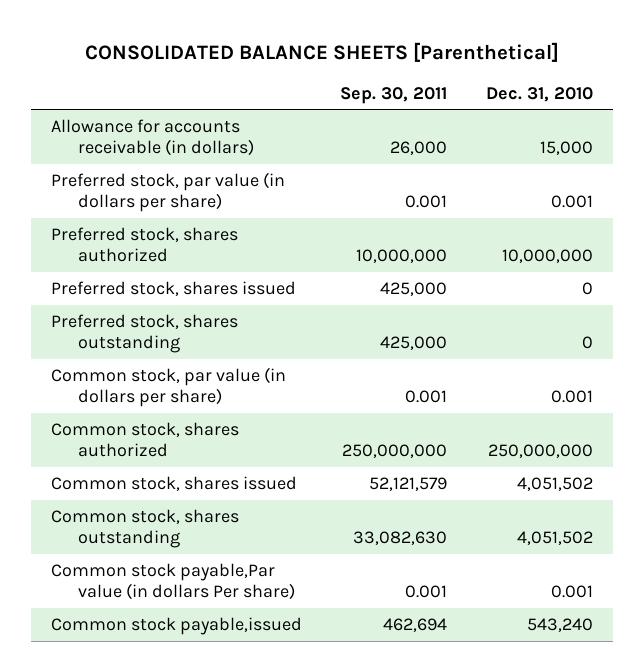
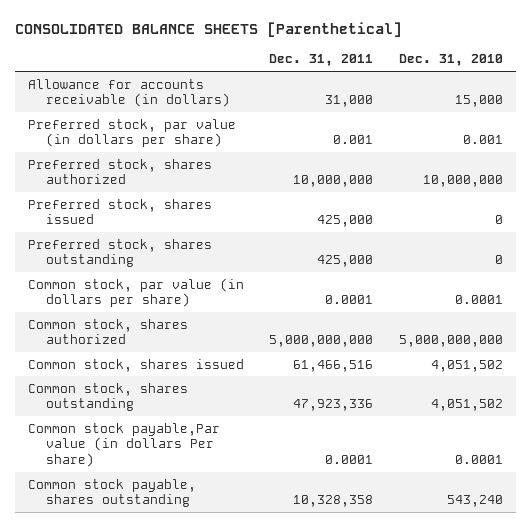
[340,86,448,104] Sep. 30, 2011 -> none
none -> [269,54,374,67] Dec. 31, 2011
[551,390,594,404] 0.001 -> [455,295,504,305] 0.0001
[488,444,594,459] 250,000,000 -> [399,335,504,348] 5,000,000,000
[551,585,594,599] 0.001 -> [455,455,504,465] 0.0001
[50,616,302,635] Common stock payable,issued -> [27,478,196,508] Common stock payable, shares outstanding

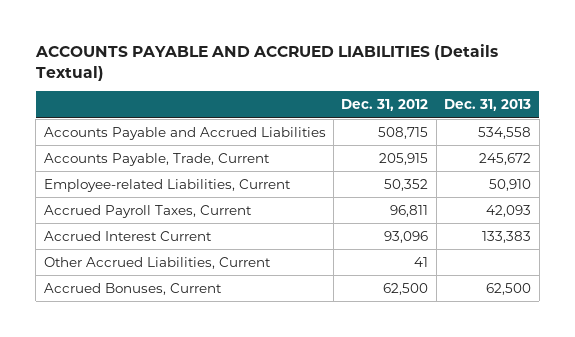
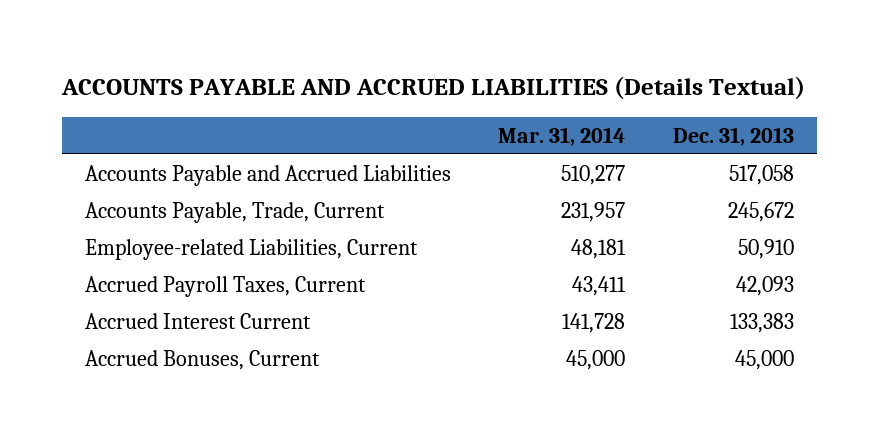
[341,99,429,112] Dec. 31, 2012 -> none
none -> [498,126,626,146] Mar. 31, 2014
[478,126,532,139] 534,558 -> [728,164,794,185] 517,058
[43,256,271,269] Other Accrued Liabilities, Current -> none
[486,282,532,295] 62,500 -> [734,349,794,370] 45,000

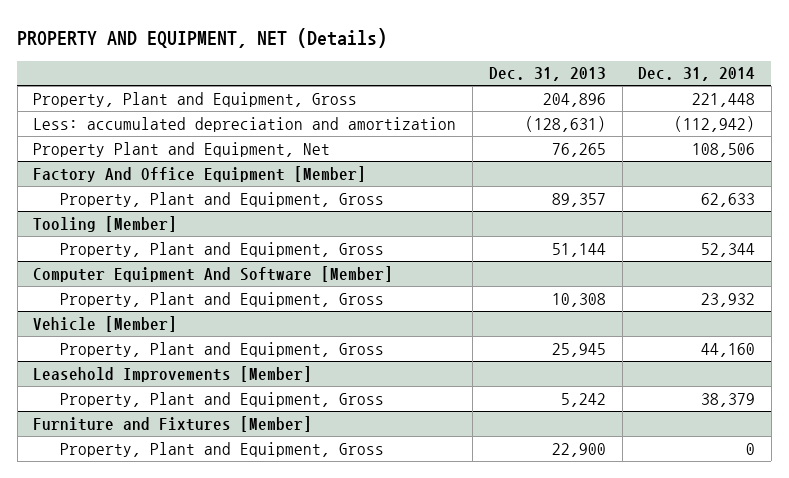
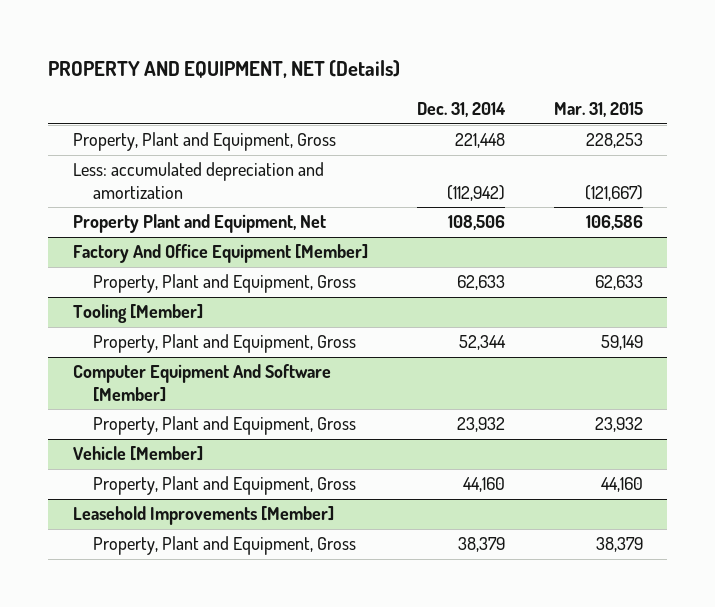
[488,67,606,82] Dec. 31, 2013 -> none
none -> [553,102,643,118] Mar. 31, 2015
[33,415,313,432] Furniture and Fixtures [Member] -> none
[59,441,384,457] Property, Plant and Equipment, Gross -> none

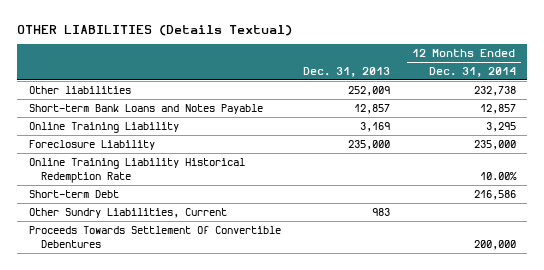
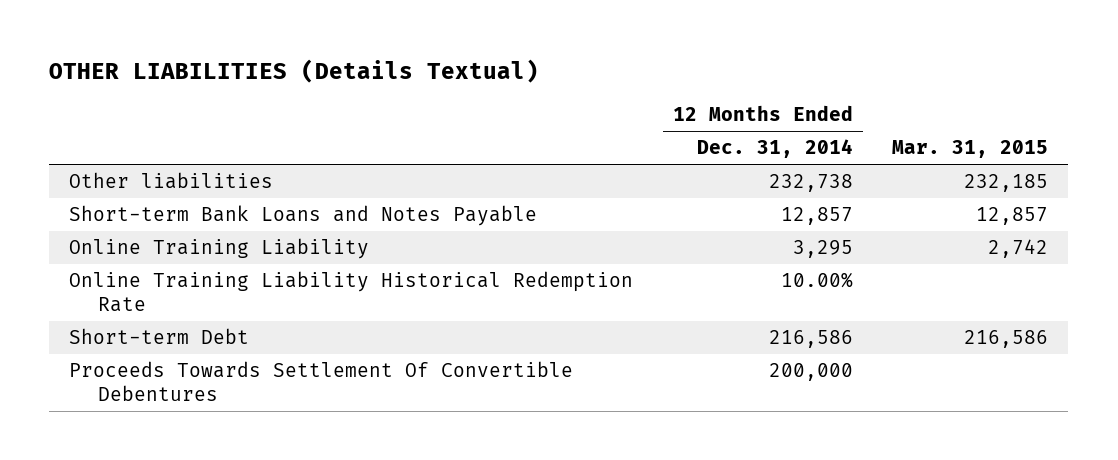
[303,66,391,77] Dec. 31, 2013 -> none
none -> [892,140,1049,159] Mar. 31, 2015
[28,139,155,150] Foreclosure Liability -> none
[28,207,227,218] Other Sundry Liabilities, Current -> none

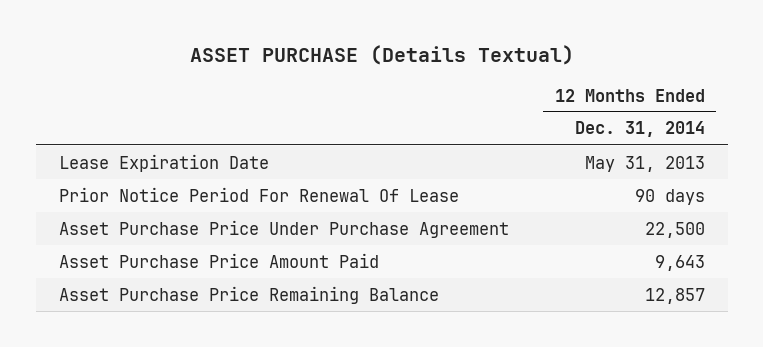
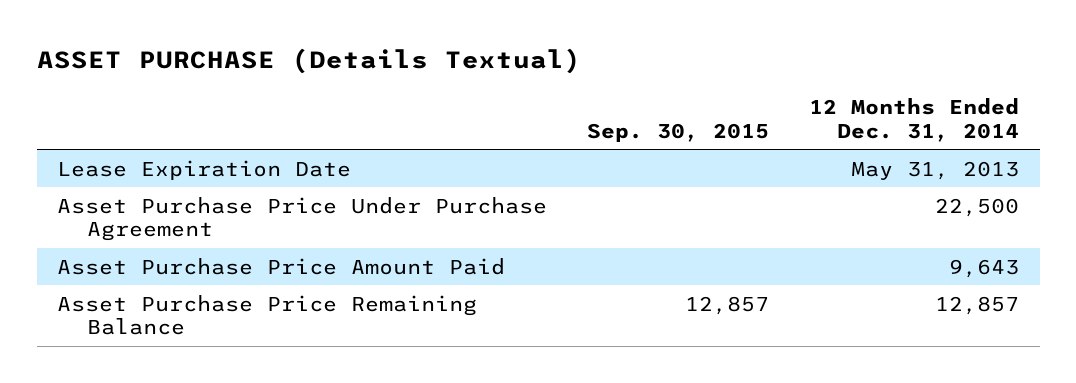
none -> [587,122,770,142] Sep. 30, 2015
[58,186,459,202] Prior Notice Period For Renewal Of Lease -> none

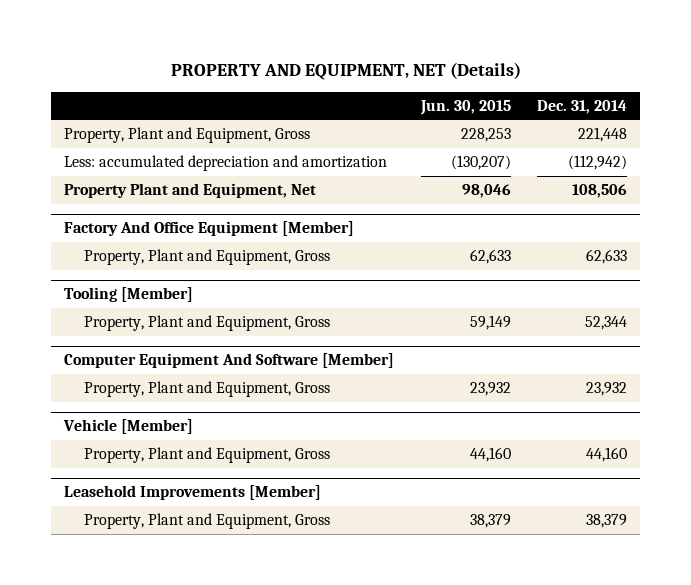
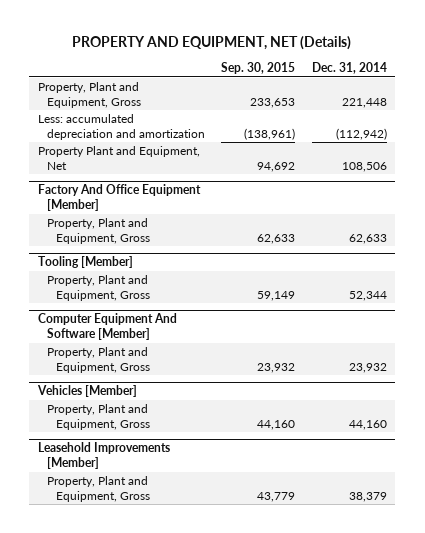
[419,99,511,115] Jun. 30, 2015 -> none
none -> [221,61,296,74] Sep. 30, 2015
[63,419,194,435] Vehicle [Member] -> [36,385,137,398] Vehicles [Member]

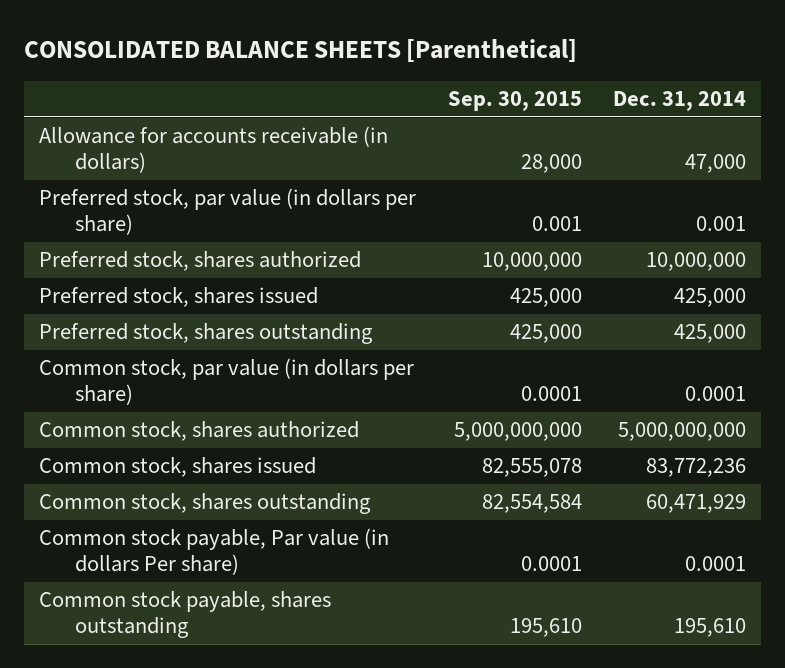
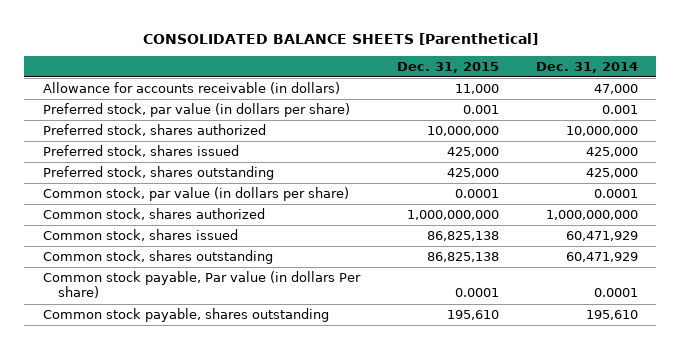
[447,91,582,112] Sep. 30, 2015 -> none
none -> [396,61,499,73] Dec. 31, 2015
[617,422,746,442] 5,000,000,000 -> [545,210,638,221] 1,000,000,000
[645,458,746,478] 83,772,236 -> [565,231,638,242] 60,471,929

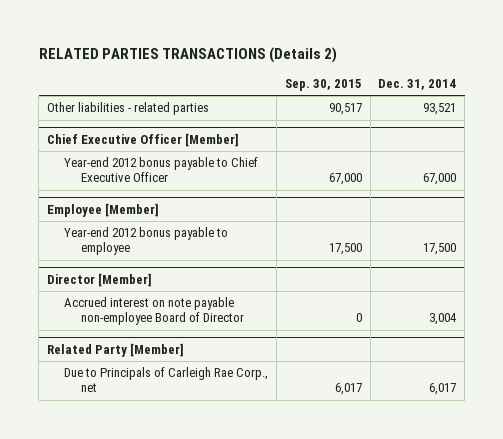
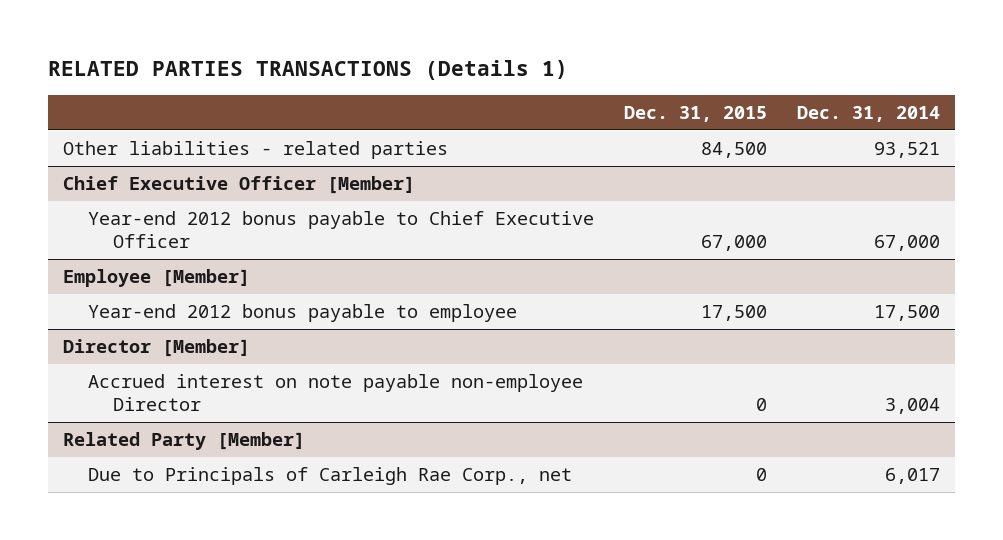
[38,46,337,63] RELATED PARTIES TRANSACTIONS (Details 2) -> [47,60,568,81] RELATED PARTIES TRANSACTIONS (Details 1)
[284,78,362,91] Sep. 30, 2015 -> none
none -> [624,105,768,122] Dec. 31, 2015
[63,297,244,326] Accrued interest on note payable non-employee Board of Director -> [87,374,583,412] Accrued interest on note payable non-employee Director

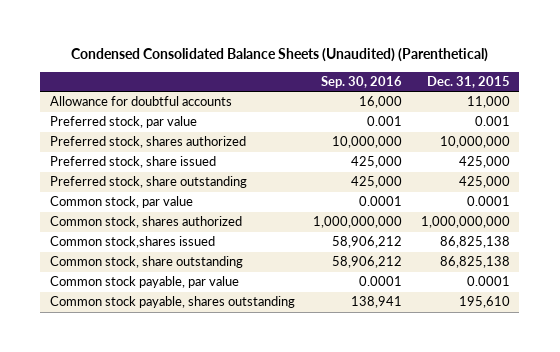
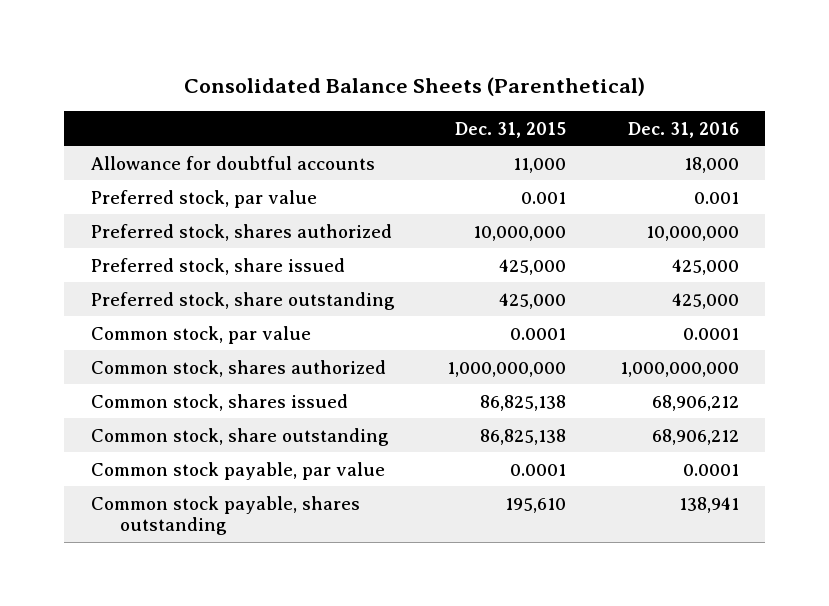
[70,48,488,63] Condensed Consolidated Balance Sheets (Unaudited) (Parenthetical) -> [183,76,645,96] Consolidated Balance Sheets (Parenthetical)
[321,75,403,88] Sep. 30, 2016 -> none
none -> [627,121,739,138] Dec. 31, 2016
[49,236,215,249] Common stock,shares issued -> [90,393,348,411] Common stock, shares issued

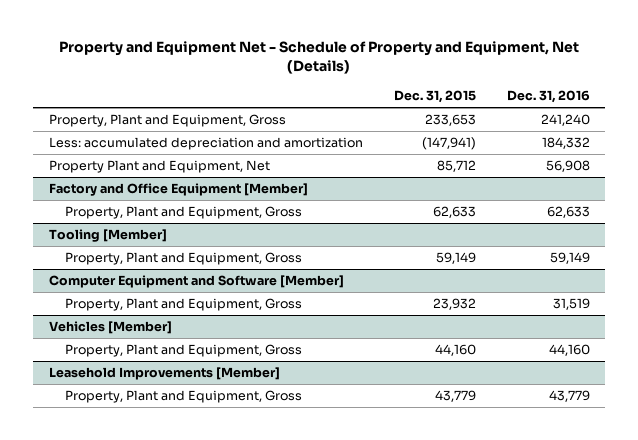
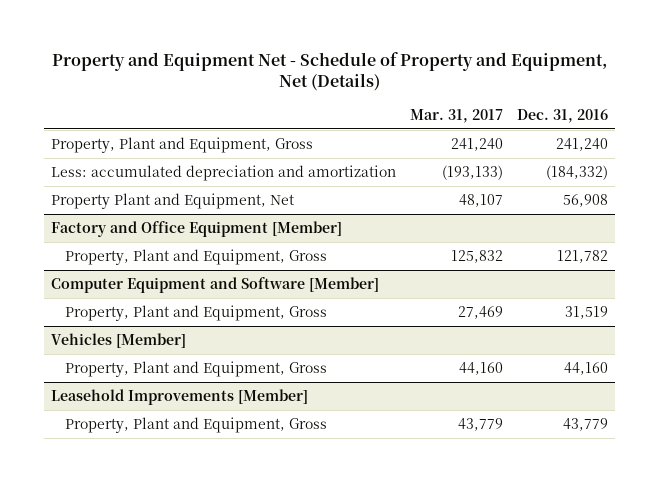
[393,89,476,103] Dec. 31, 2015 -> none
none -> [410,108,504,123] Mar. 31, 2017
[541,137,590,150] 184,332 -> [546,164,609,180] (184,332)
[48,229,167,243] Tooling [Member] -> none
[65,252,303,266] Property, Plant and Equipment, Gross -> none
[546,206,590,219] 62,633 -> [557,249,609,263] 121,782

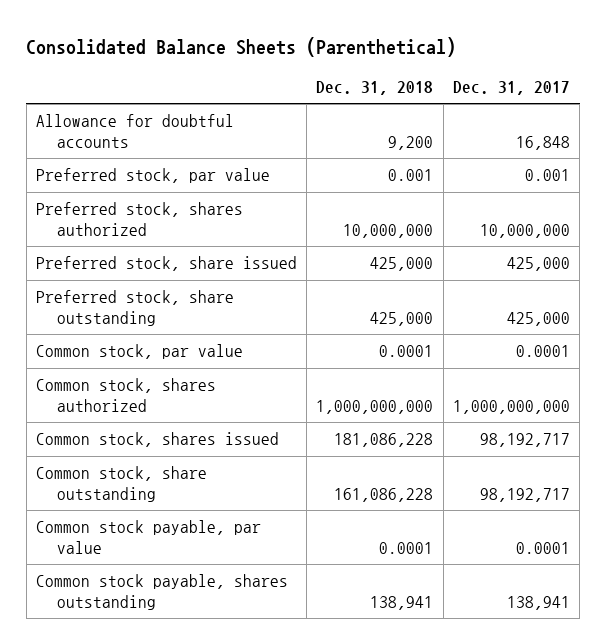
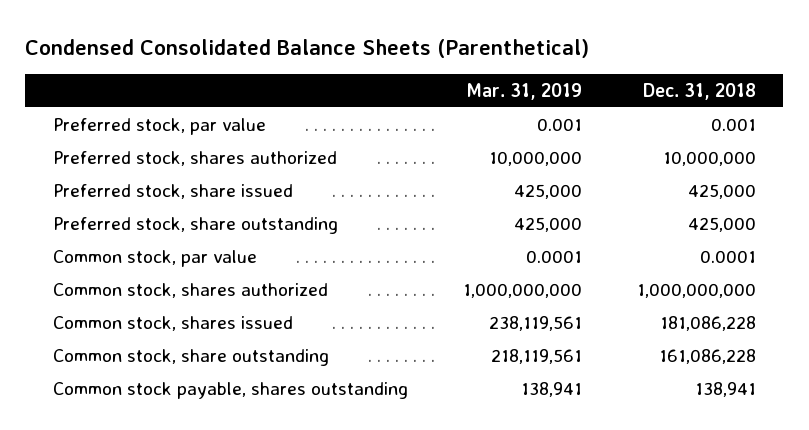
[26,36,457,57] Consolidated Balance Sheets (Parenthetical) -> [25,38,590,58] Condensed Consolidated Balance Sheets (Parenthetical)
[452,80,570,95] Dec. 31, 2017 -> none
none -> [465,82,582,100] Mar. 31, 2019
[36,114,235,148] Allowance for doubtful accounts -> none
[36,520,262,554] Common stock payable, par value -> none

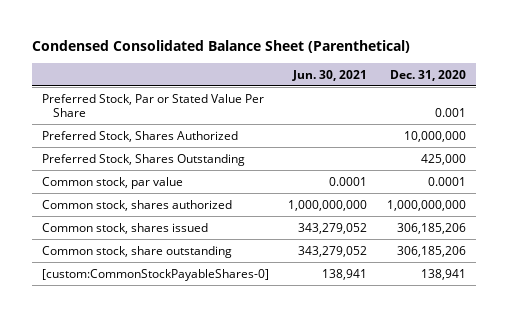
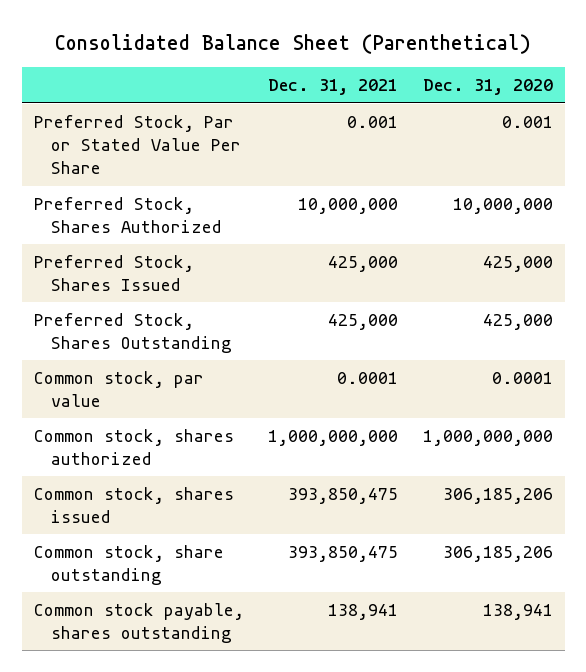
[31,39,410,53] Condensed Consolidated Balance Sheet (Parenthetical) -> [55,33,532,54] Consolidated Balance Sheet (Parenthetical)
[292,69,368,81] Jun. 30, 2021 -> none
none -> [268,79,399,96] Dec. 31, 2021
none -> [33,254,194,291] Preferred Stock, Shares Issued
[41,268,269,281] [custom:CommonStockPayableShares-0] -> [33,602,244,643] Common stock payable, shares outstanding

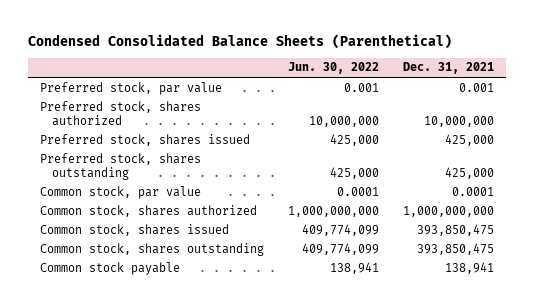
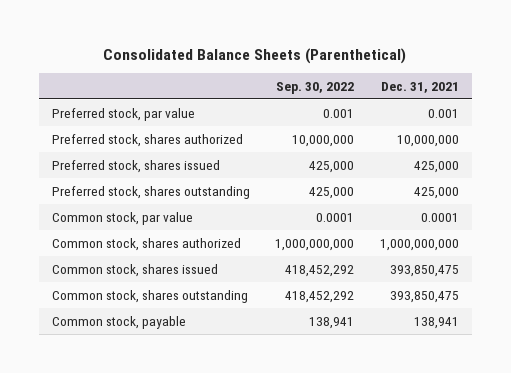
[28,34,453,50] Condensed Consolidated Balance Sheets (Parenthetical) -> [103,47,407,64] Consolidated Balance Sheets (Parenthetical)
[288,62,380,75] Jun. 30, 2022 -> none
none -> [276,81,355,94] Sep. 30, 2022
[40,261,181,275] Common stock payable -> [51,315,186,329] Common stock, payable

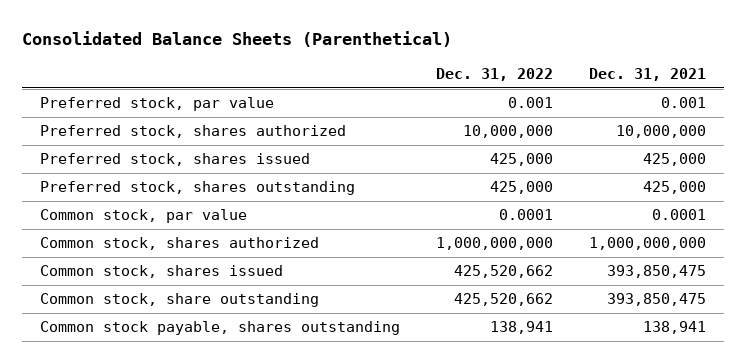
[276,81,355,94] Sep. 30, 2022 -> none
none -> [435,67,553,81] Dec. 31, 2022
[51,289,248,303] Common stock, shares outstanding -> [39,293,319,308] Common stock, share outstanding
[51,315,186,329] Common stock, payable -> [39,321,400,336] Common stock payable, shares outstanding

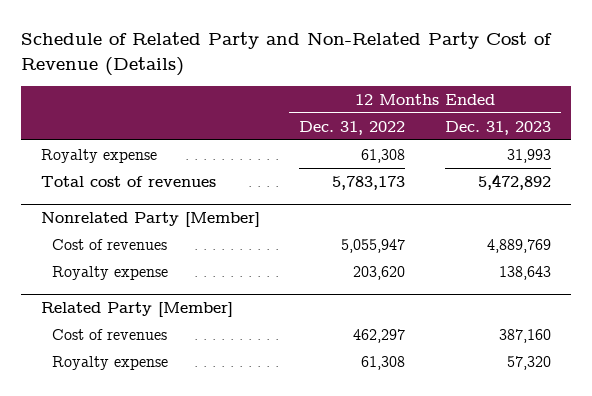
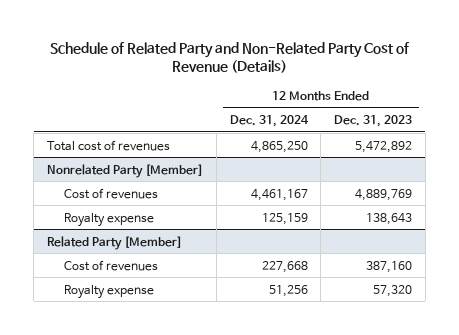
[299,120,406,135] Dec. 31, 2022 -> none
none -> [229,114,309,127] Dec. 31, 2024
[40,148,157,163] Royalty expense -> none

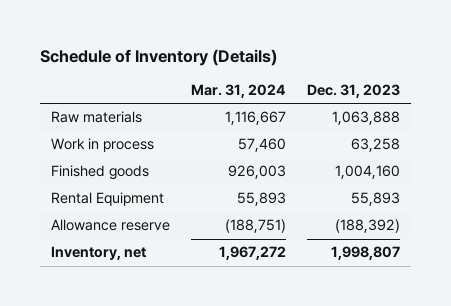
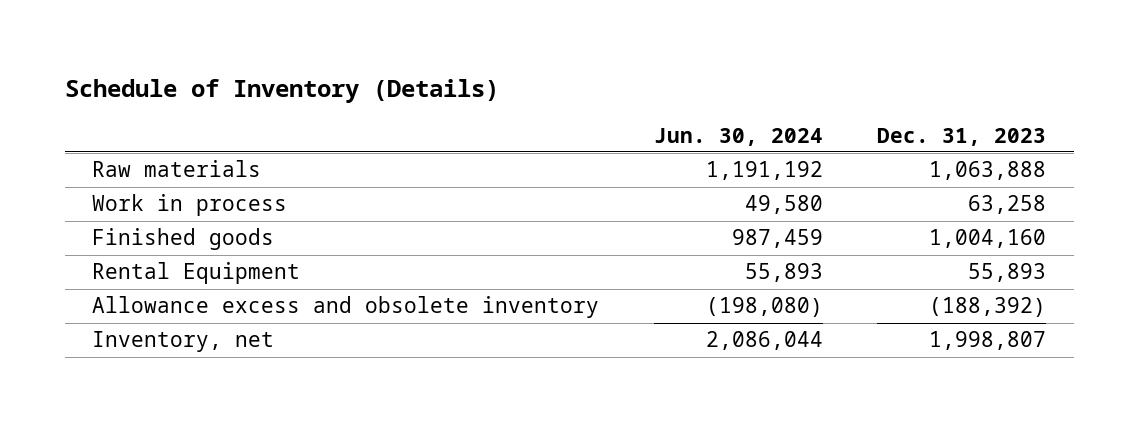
[190,84,286,99] Mar. 31, 2024 -> none
none -> [653,127,823,146] Jun. 30, 2024
[50,219,170,232] Allowance reserve -> [92,296,600,319] Allowance excess and obsolete inventory

